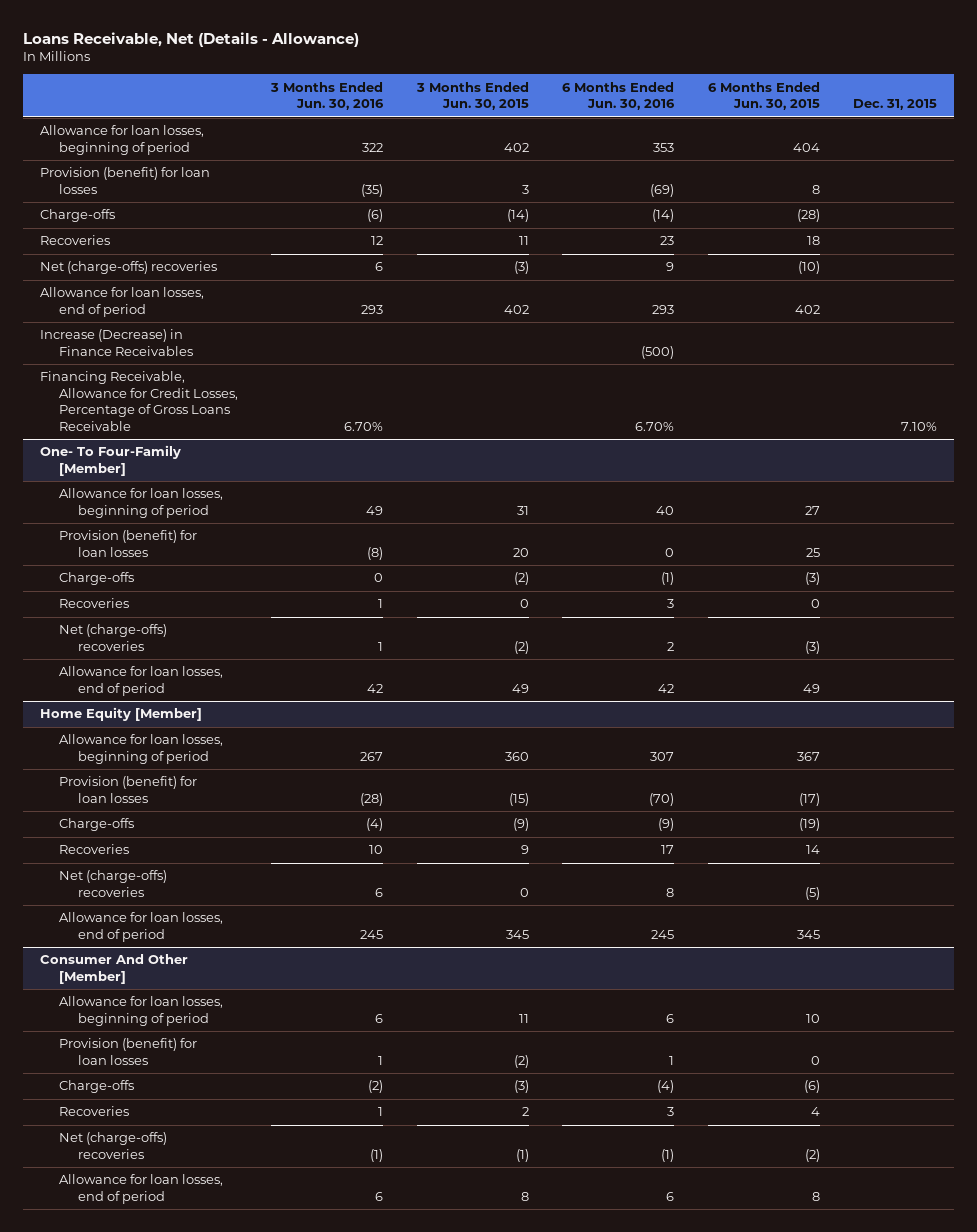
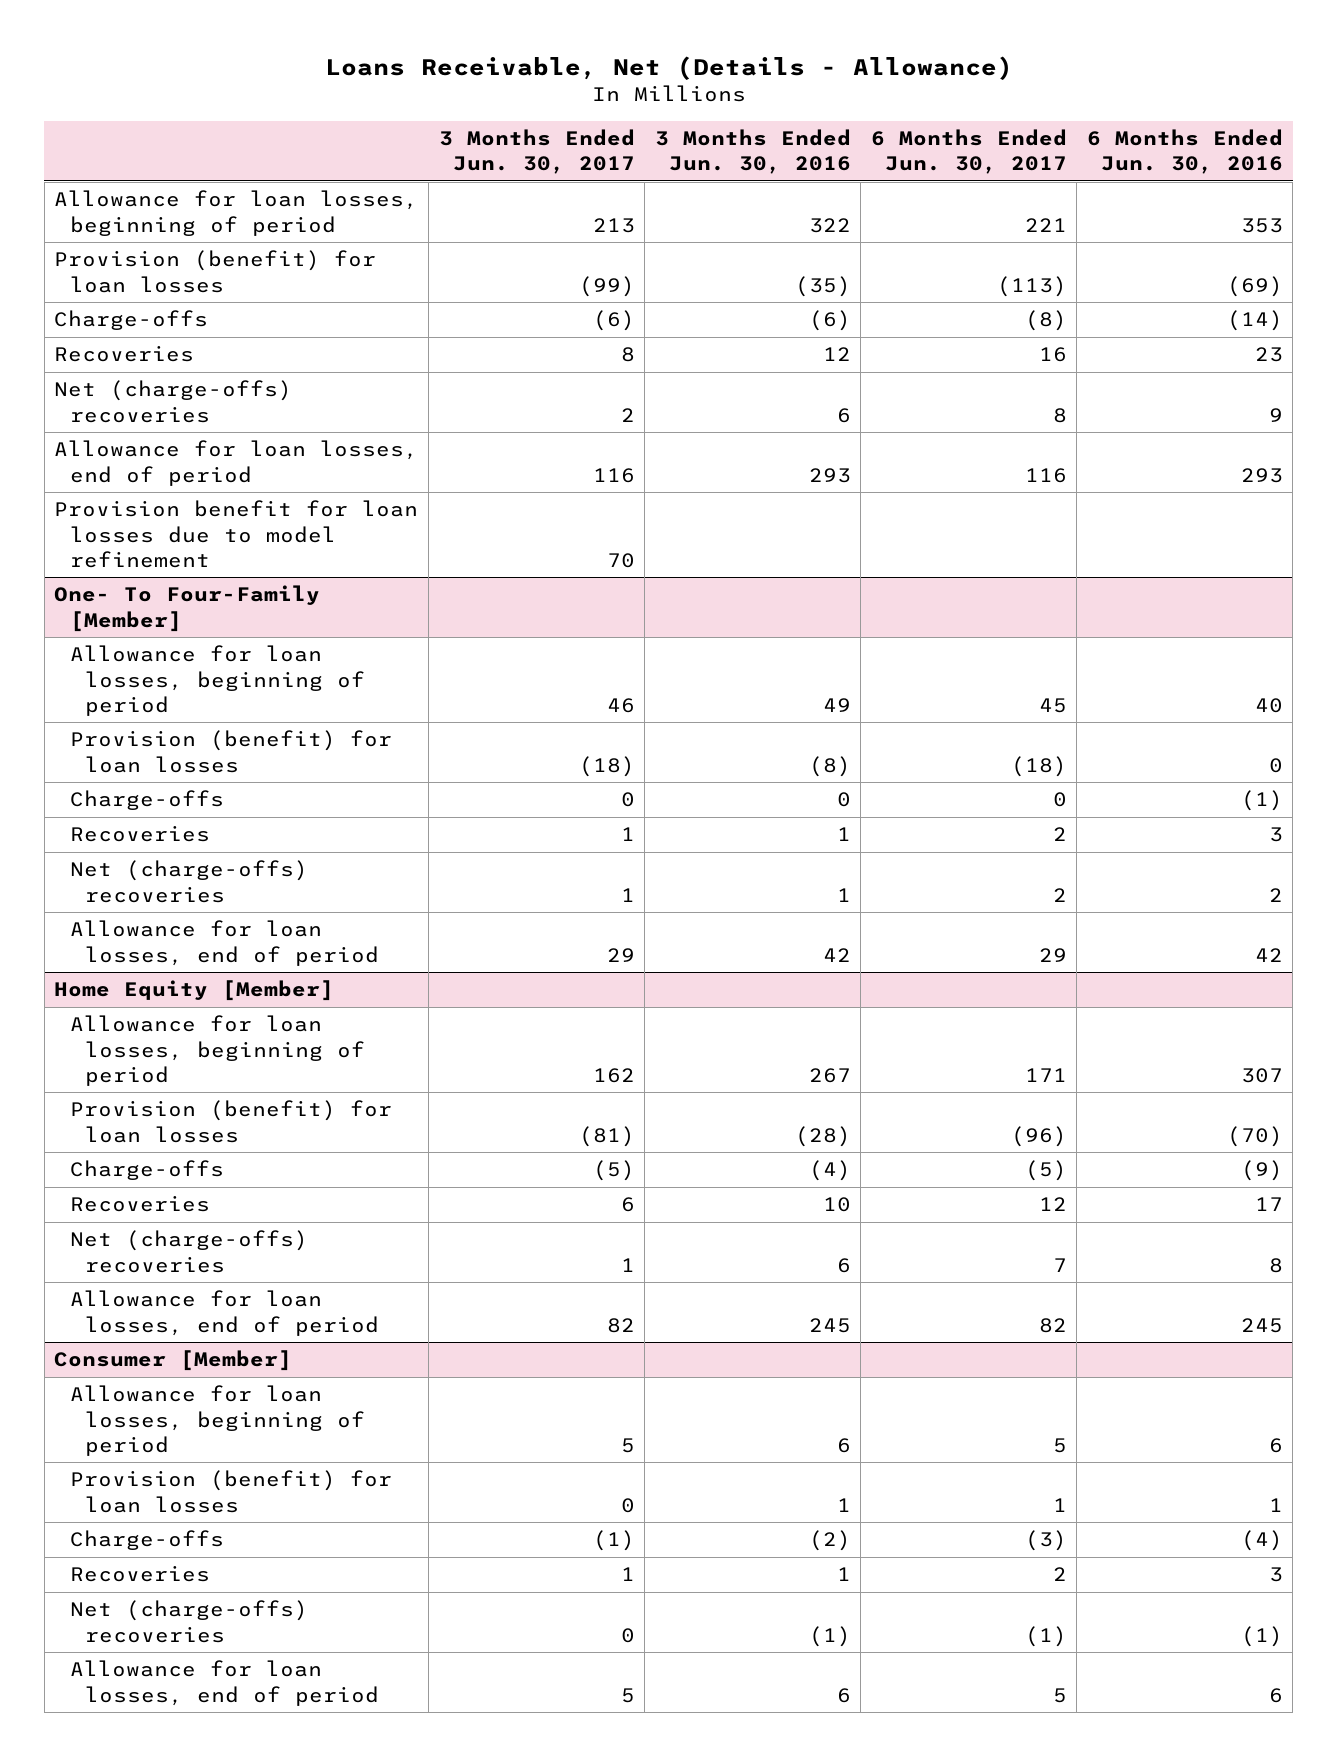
[415,81,529,111] 3 Months Ended Jun. 30, 2015 -> none
[707,81,820,111] 6 Months Ended Jun. 30, 2015 -> none
[853,99,938,111] Dec. 31, 2015 -> none
none -> [438,128,635,175] 3 Months Ended Jun. 30, 2017
none -> [870,128,1067,175] 6 Months Ended Jun. 30, 2017
[40,329,193,356] Increase (Decrease) in Finance Receivables -> none
[40,371,238,431] Financing Receivable, Allowance for Credit Losses, Percentage of Gross Loans Receivable -> none
none -> [54,500,419,568] Provision benefit for loan losses due to model refinement
[40,954,189,984] Consumer And Other [Member] -> [54,1350,293,1372] Consumer [Member]

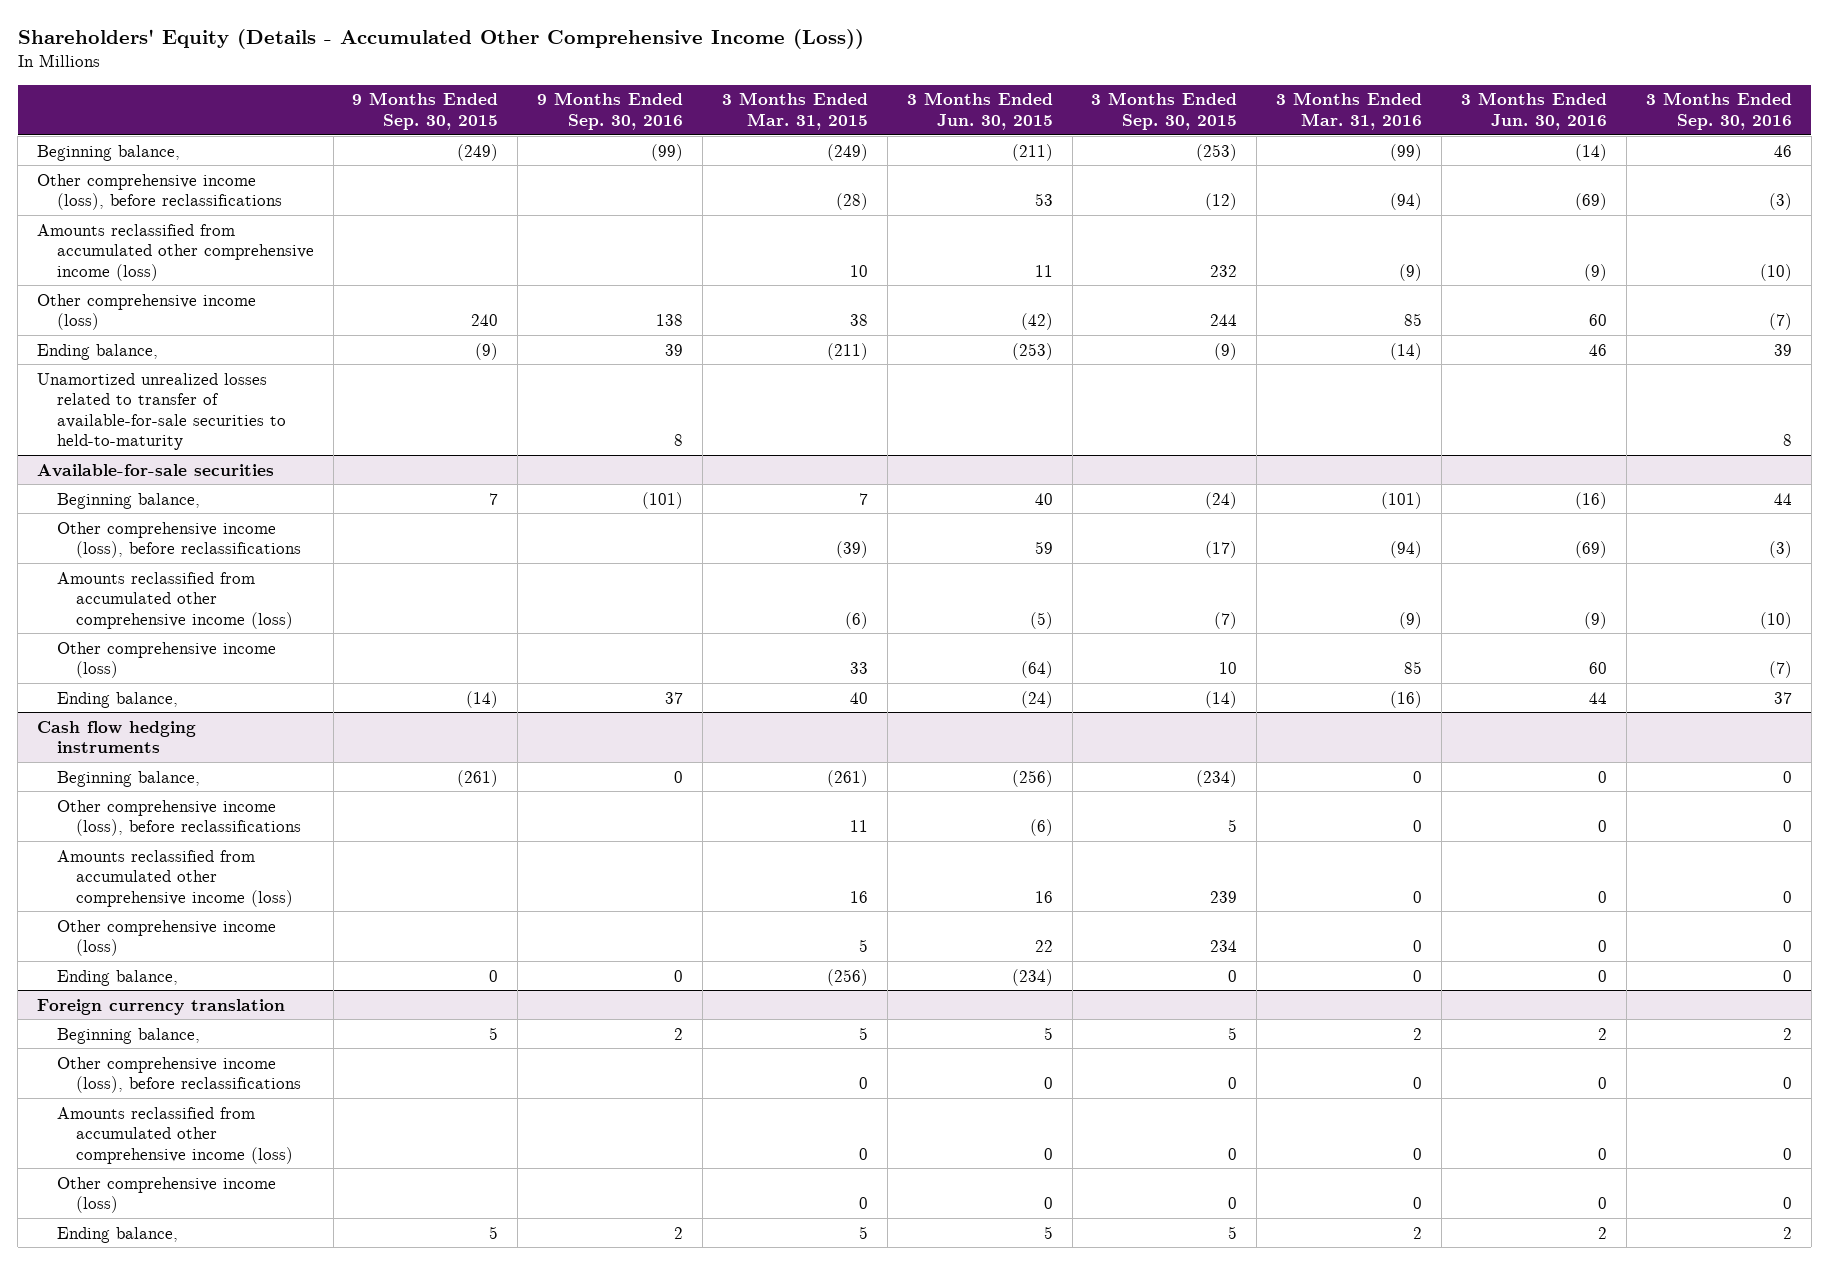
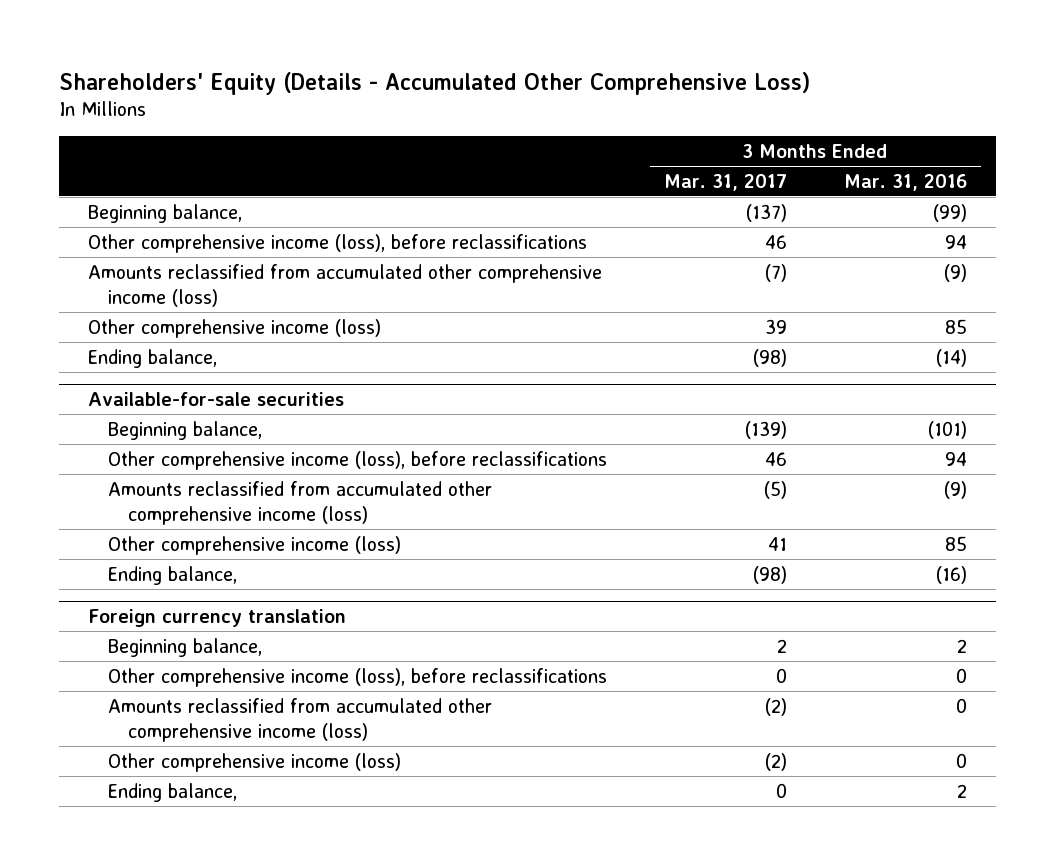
[17,29,864,50] Shareholders' Equity (Details - Accumulated Other Comprehensive Income (Loss)) -> [58,71,810,95] Shareholders' Equity (Details - Accumulated Other Comprehensive Loss)
[352,92,499,130] 9 Months Ended Sep. 30, 2015 -> none
[537,92,684,130] 9 Months Ended Sep. 30, 2016 -> none
[721,92,868,130] 3 Months Ended Mar. 31, 2015 -> none
[906,92,1053,130] 3 Months Ended Jun. 30, 2015 -> none
[1091,92,1238,130] 3 Months Ended Sep. 30, 2015 -> none
[1460,92,1607,130] 3 Months Ended Jun. 30, 2016 -> none
[1645,92,1792,130] 3 Months Ended Sep. 30, 2016 -> none
none -> [663,173,787,191] Mar. 31, 2017
[1390,193,1423,211] (94) -> [945,234,968,249] 94
[36,372,286,451] Unamortized unrealized losses related to transfer of available-for-sale securities to held-to-maturity -> none
[1390,541,1423,559] (94) -> [945,451,968,466] 94
[36,720,196,754] Cash flow hedging instruments -> none
[56,770,200,787] Beginning balance, -> none
[56,799,302,837] Other comprehensive income (loss), before reclassifications -> none
[56,849,294,907] Amounts reclassified from accumulated other comprehensive income (loss) -> none
[56,919,276,957] Other comprehensive income (loss) -> none
[56,969,178,986] Ending balance, -> none

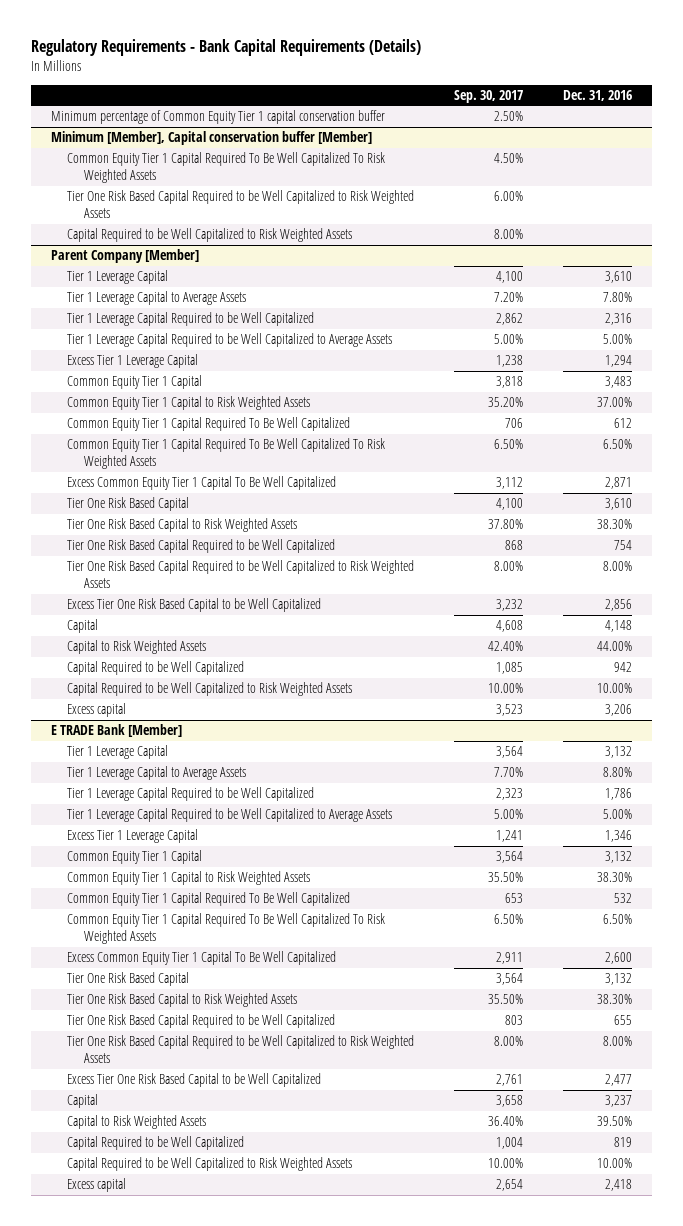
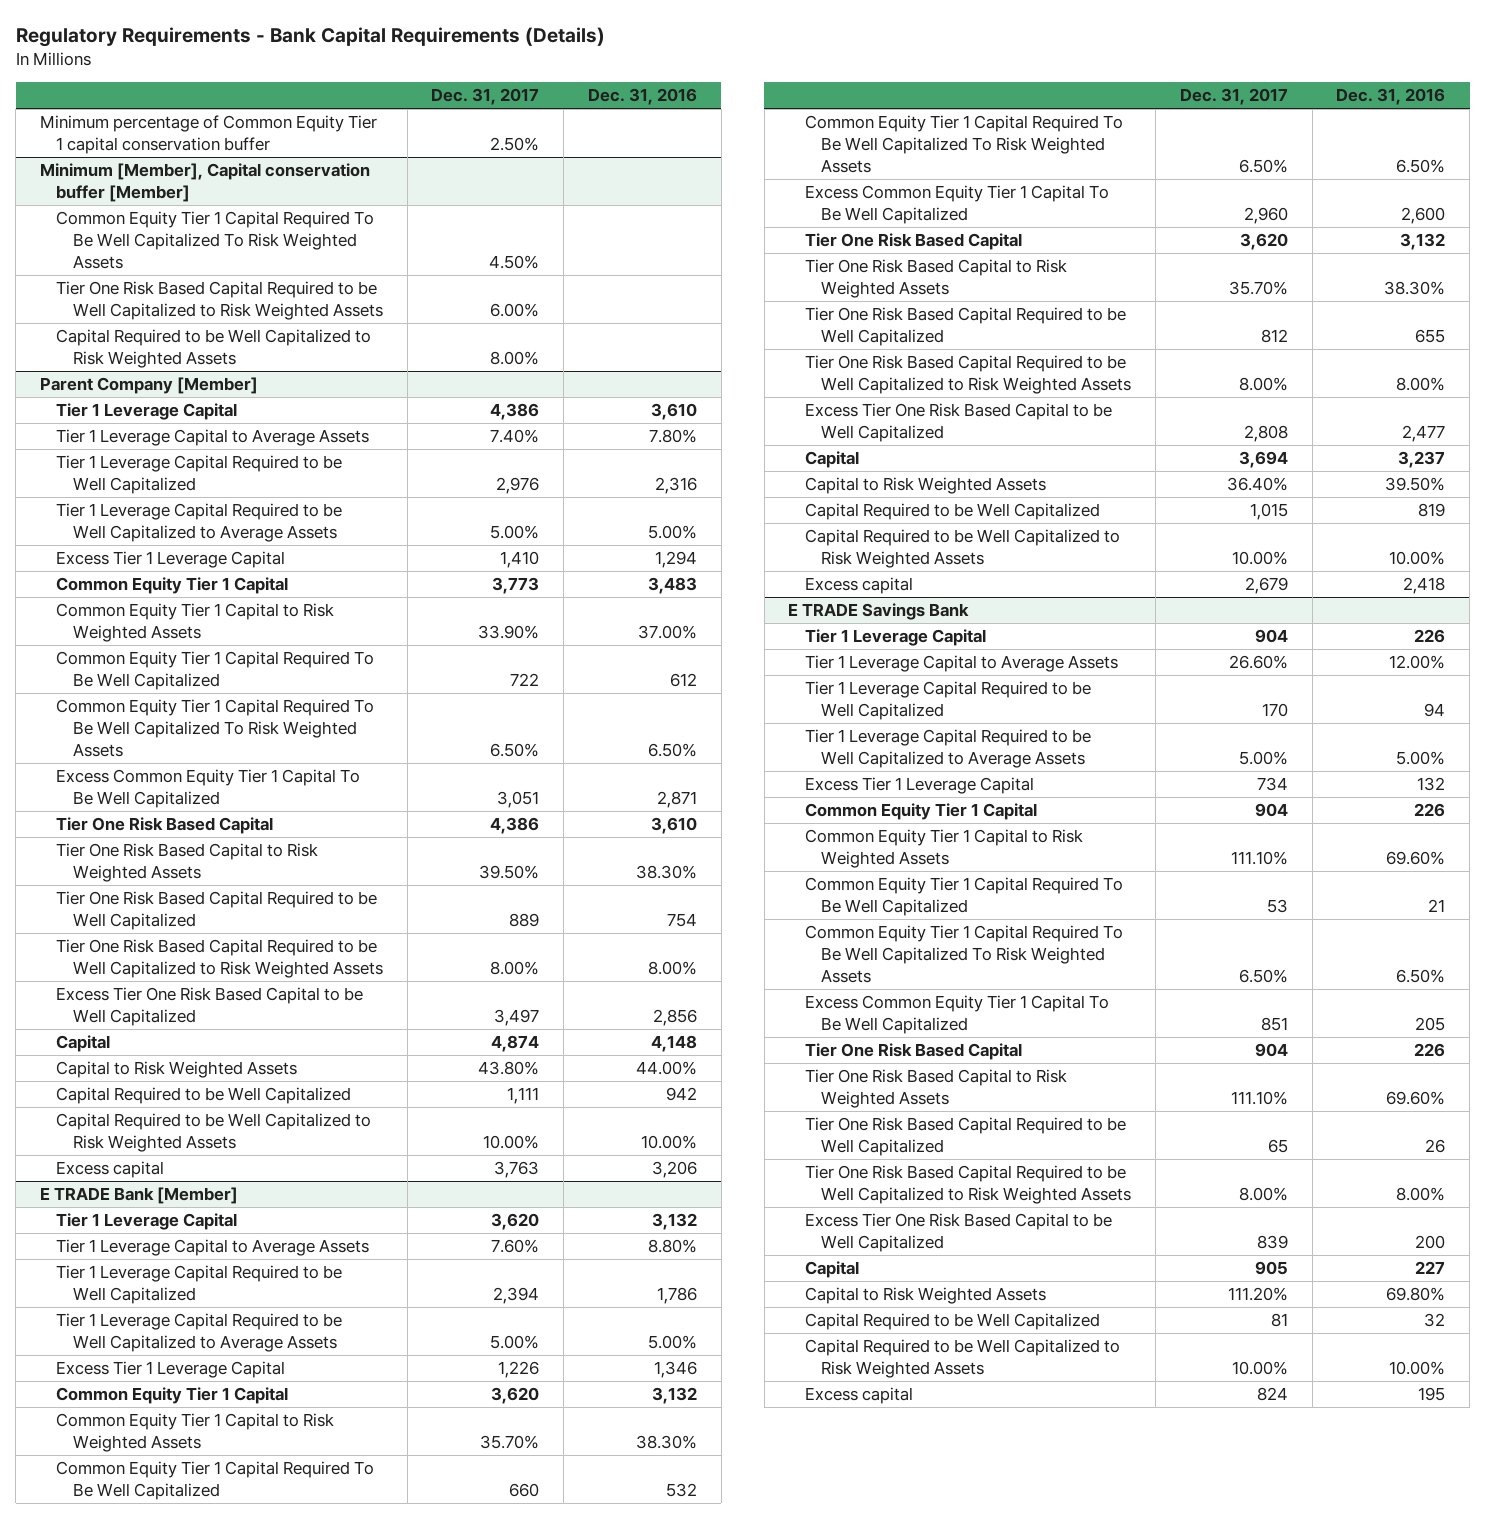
[454,89,524,103] Sep. 30, 2017 -> none
none -> [431,88,540,106] Dec. 31, 2017
none -> [788,603,970,621] E TRADE Savings Bank
none -> [804,629,986,647] Tier 1 Leverage Capital
none -> [804,655,1118,673] Tier 1 Leverage Capital to Average Assets
none -> [804,681,1091,721] Tier 1 Leverage Capital Required to be Well Capitalized
none -> [804,729,1091,769] Tier 1 Leverage Capital Required to be Well Capitalized to Average Assets
none -> [804,777,1034,795] Excess Tier 1 Leverage Capital
none -> [804,803,1037,821] Common Equity Tier 1 Capital
none -> [804,829,1083,869] Common Equity Tier 1 Capital to Risk Weighted Assets
none -> [804,877,1123,917] Common Equity Tier 1 Capital Required To Be Well Capitalized
none -> [804,925,1123,984] Common Equity Tier 1 Capital Required To Be Well Capitalized To Risk Weighted Assets
none -> [804,995,1109,1035] Excess Common Equity Tier 1 Capital To Be Well Capitalized
none -> [804,1043,1022,1061] Tier One Risk Based Capital
none -> [804,1069,1067,1109] Tier One Risk Based Capital to Risk Weighted Assets
none -> [804,1117,1126,1157] Tier One Risk Based Capital Required to be Well Capitalized
none -> [804,1165,1132,1205] Tier One Risk Based Capital Required to be Well Capitalized to Risk Weighted Assets
none -> [804,1213,1112,1253] Excess Tier One Risk Based Capital to be Well Capitalized
none -> [804,1261,859,1279] Capital
none -> [804,1287,1046,1305] Capital to Risk Weighted Assets
none -> [804,1313,1100,1331] Capital Required to be Well Capitalized
none -> [804,1339,1120,1379] Capital Required to be Well Capitalized to Risk Weighted Assets
none -> [804,1387,913,1405] Excess capital

